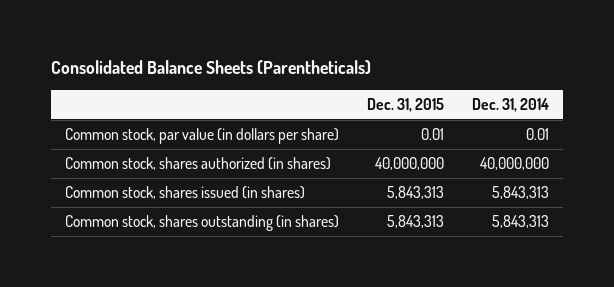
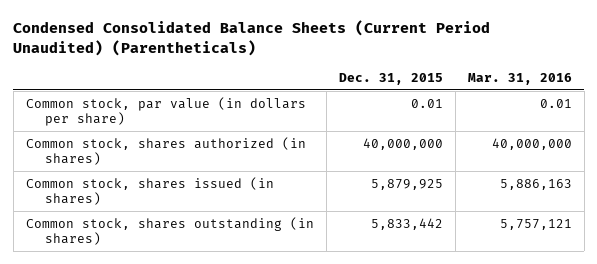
[50,60,371,75] Consolidated Balance Sheets (Parentheticals) -> [13,19,491,56] Condensed Consolidated Balance Sheets (Current Period Unaudited) (Parentheticals)
[472,97,550,112] Dec. 31, 2014 -> none
none -> [467,72,572,85] Mar. 31, 2016
[386,186,444,200] 5,843,313 -> [370,178,443,190] 5,879,925
[386,215,444,229] 5,843,313 -> [370,217,443,230] 5,833,442

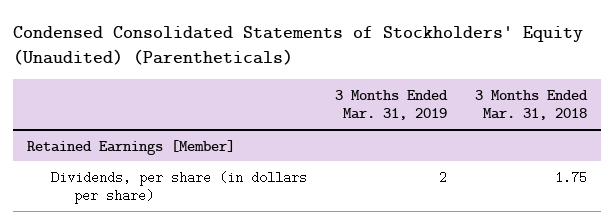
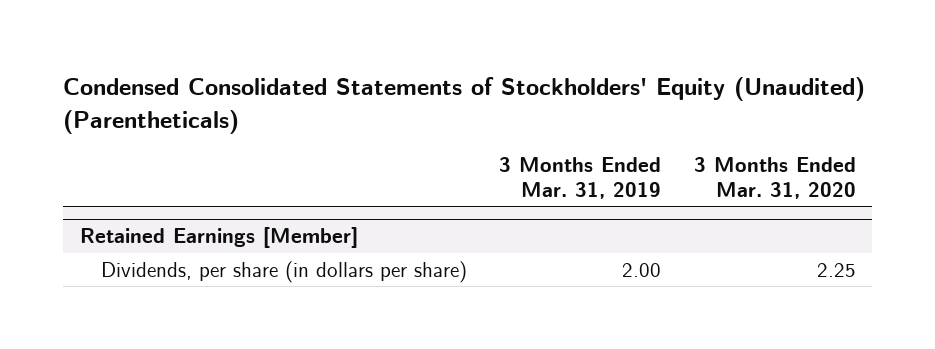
[474,89,588,121] 3 Months Ended Mar. 31, 2018 -> none
none -> [693,157,856,200] 3 Months Ended Mar. 31, 2020
[438,170,447,184] 2 -> [622,262,662,277] 2.00

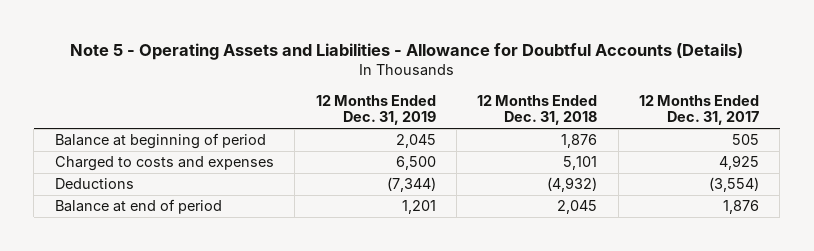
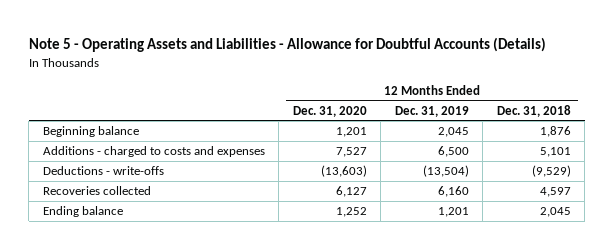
[639,94,760,126] 12 Months Ended Dec. 31, 2017 -> none
none -> [292,105,367,117] Dec. 31, 2020
[54,133,266,150] Balance at beginning of period -> [42,126,139,138] Beginning balance
[54,156,274,172] Charged to costs and expenses -> [42,146,265,158] Additions - charged to costs and expenses
[54,178,134,190] Deductions -> [42,166,164,176] Deductions - write-offs
[386,177,436,193] (7,344) -> [422,165,469,178] (13,504)
[547,177,598,193] (4,932) -> [531,165,571,178] (9,529)
none -> [42,186,151,196] Recoveries collected
[54,199,222,215] Balance at end of period -> [42,206,123,218] Ending balance

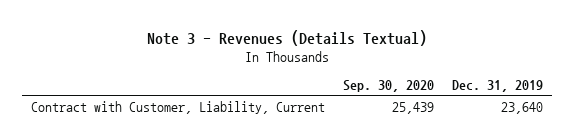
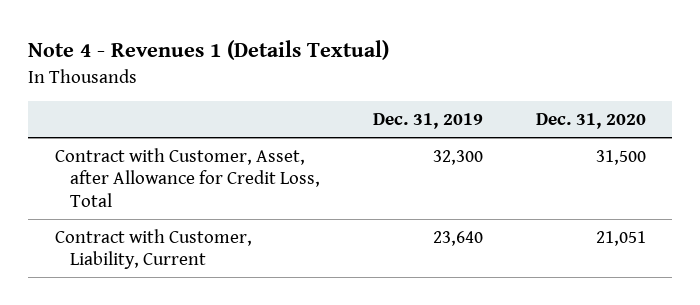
[146,29,427,46] Note 3 - Revenues (Details Textual) -> [28,40,390,61] Note 4 - Revenues 1 (Details Textual)
[342,80,434,93] Sep. 30, 2020 -> none
none -> [535,113,646,130] Dec. 31, 2020
none -> [54,147,321,207] Contract with Customer, Asset, after Allowance for Credit Loss, Total

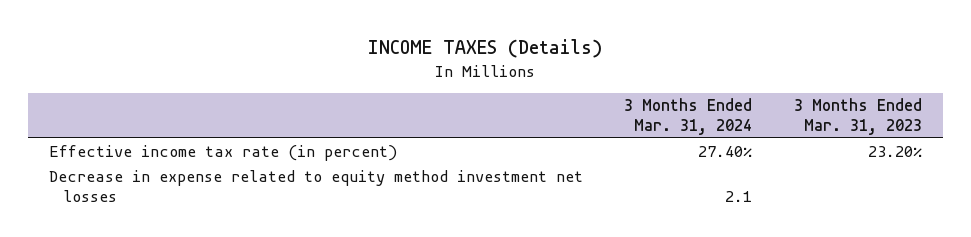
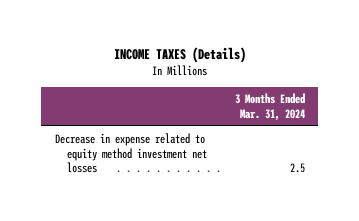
[793,98,922,136] 3 Months Ended Mar. 31, 2023 -> none
[49,145,398,162] Effective income tax rate (in percent) -> none
[725,190,753,202] 2.1 -> [289,163,305,174] 2.5

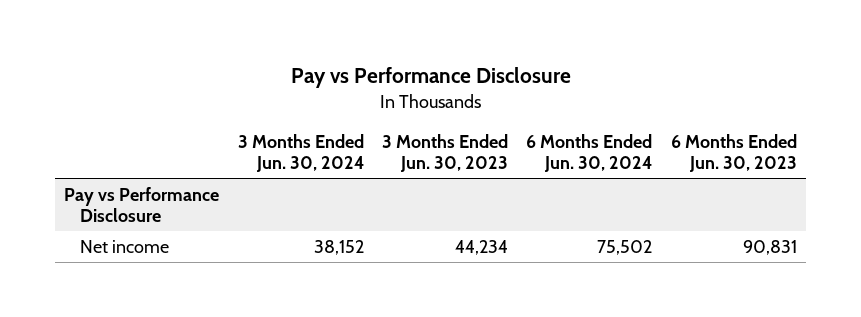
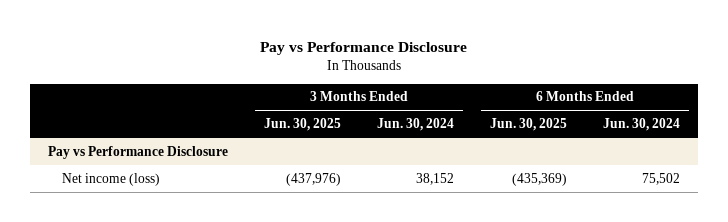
[382,133,509,173] 3 Months Ended Jun. 30, 2023 -> none
[670,133,797,173] 6 Months Ended Jun. 30, 2023 -> none
none -> [264,118,342,132] Jun. 30, 2025
none -> [489,118,567,132] Jun. 30, 2025
[80,239,170,253] Net income -> [62,172,161,186] Net income (loss)

